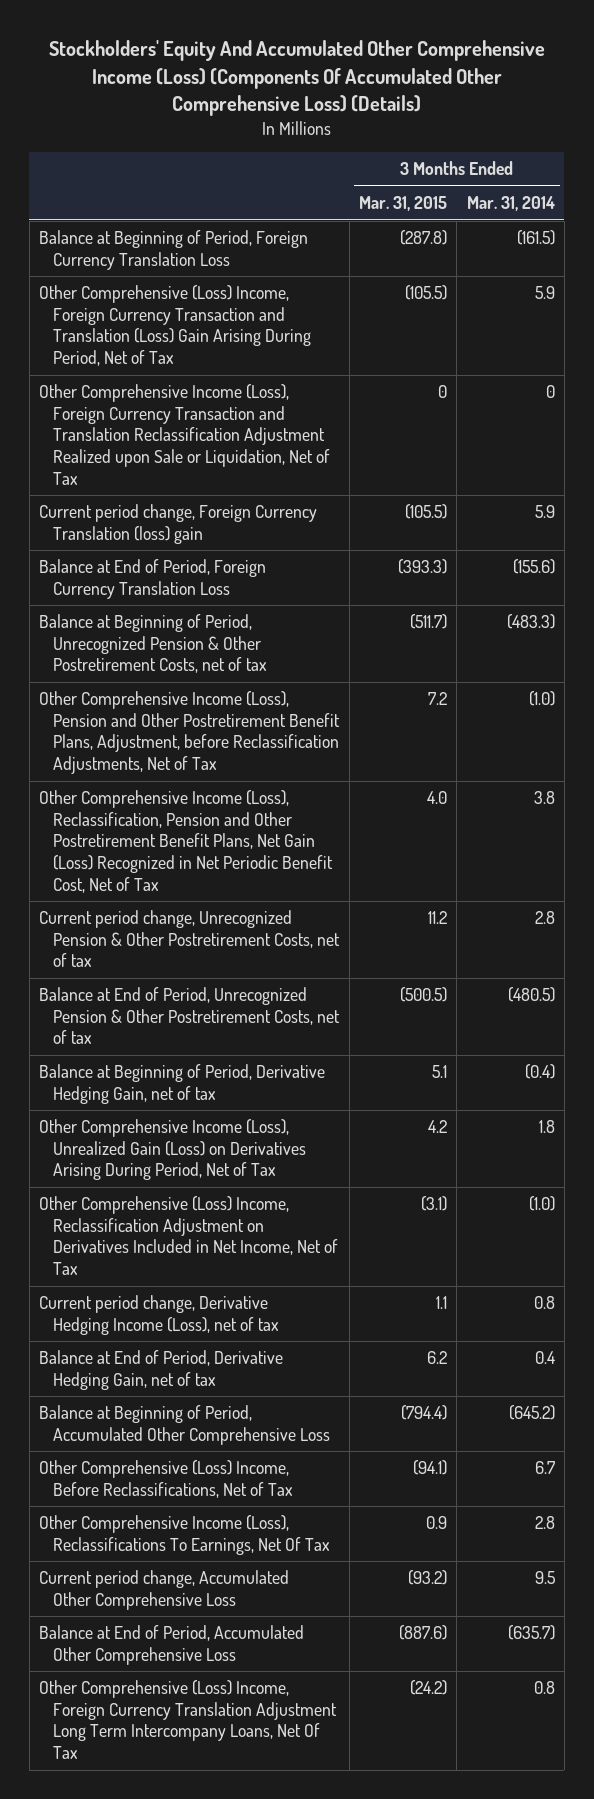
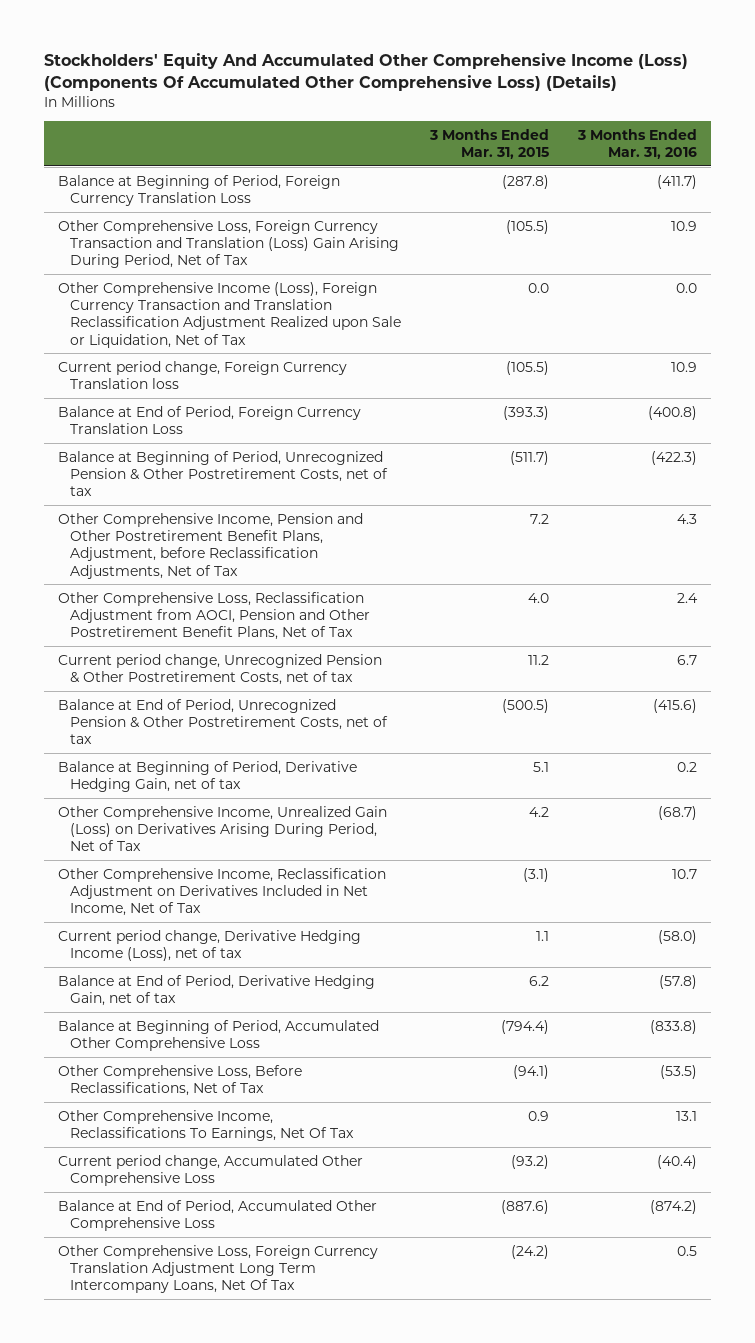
[466,196,555,212] Mar. 31, 2014 -> none
none -> [576,128,697,159] 3 Months Ended Mar. 31, 2016
[39,285,312,367] Other Comprehensive (Loss) Income, Foreign Currency Transaction and Translation (Loss) Gain Arising During Period, Net of Tax -> [58,219,400,269] Other Comprehensive Loss, Foreign Currency Transaction and Translation (Loss) Gain Arising During Period, Net of Tax
[438,385,448,399] 0 -> [527,282,549,293] 0.0
[39,504,318,544] Current period change, Foreign Currency Translation (loss) gain -> [58,360,348,390] Current period change, Foreign Currency Translation loss
[39,691,341,775] Other Comprehensive Income (Loss), Pension and Other Postretirement Benefit Plans, Adjustment, before Reclassification Adjustments, Net of Tax -> [58,512,364,579] Other Comprehensive Income, Pension and Other Postretirement Benefit Plans, Adjustment, before Reclassification Adjustments, Net of Tax
[39,790,334,893] Other Comprehensive Income (Loss), Reclassification, Pension and Other Postretirement Benefit Plans, Net Gain (Loss) Recognized in Net Periodic Benefit Cost, Net of Tax -> [58,591,371,641] Other Comprehensive Loss, Reclassification Adjustment from AOCI, Pension and Other Postretirement Benefit Plans, Net of Tax
[39,1119,307,1181] Other Comprehensive Income (Loss), Unrealized Gain (Loss) on Derivatives Arising During Period, Net of Tax -> [58,805,388,852] Other Comprehensive Income, Unrealized Gain (Loss) on Derivatives Arising During Period, Net of Tax
[39,1196,339,1276] Other Comprehensive (Loss) Income, Reclassification Adjustment on Derivatives Included in Net Income, Net of Tax -> [58,867,387,917] Other Comprehensive Income, Reclassification Adjustment on Derivatives Included in Net Income, Net of Tax
[39,1460,294,1498] Other Comprehensive (Loss) Income, Before Reclassifications, Net of Tax -> [58,1064,303,1097] Other Comprehensive Loss, Before Reclassifications, Net of Tax
[39,1515,331,1555] Other Comprehensive Income (Loss), Reclassifications To Earnings, Net Of Tax -> [58,1109,355,1142] Other Comprehensive Income, Reclassifications To Earnings, Net Of Tax
[39,1680,338,1760] Other Comprehensive (Loss) Income, Foreign Currency Translation Adjustment Long Term Intercompany Loans, Net Of Tax -> [58,1244,379,1294] Other Comprehensive Loss, Foreign Currency Translation Adjustment Long Term Intercompany Loans, Net Of Tax

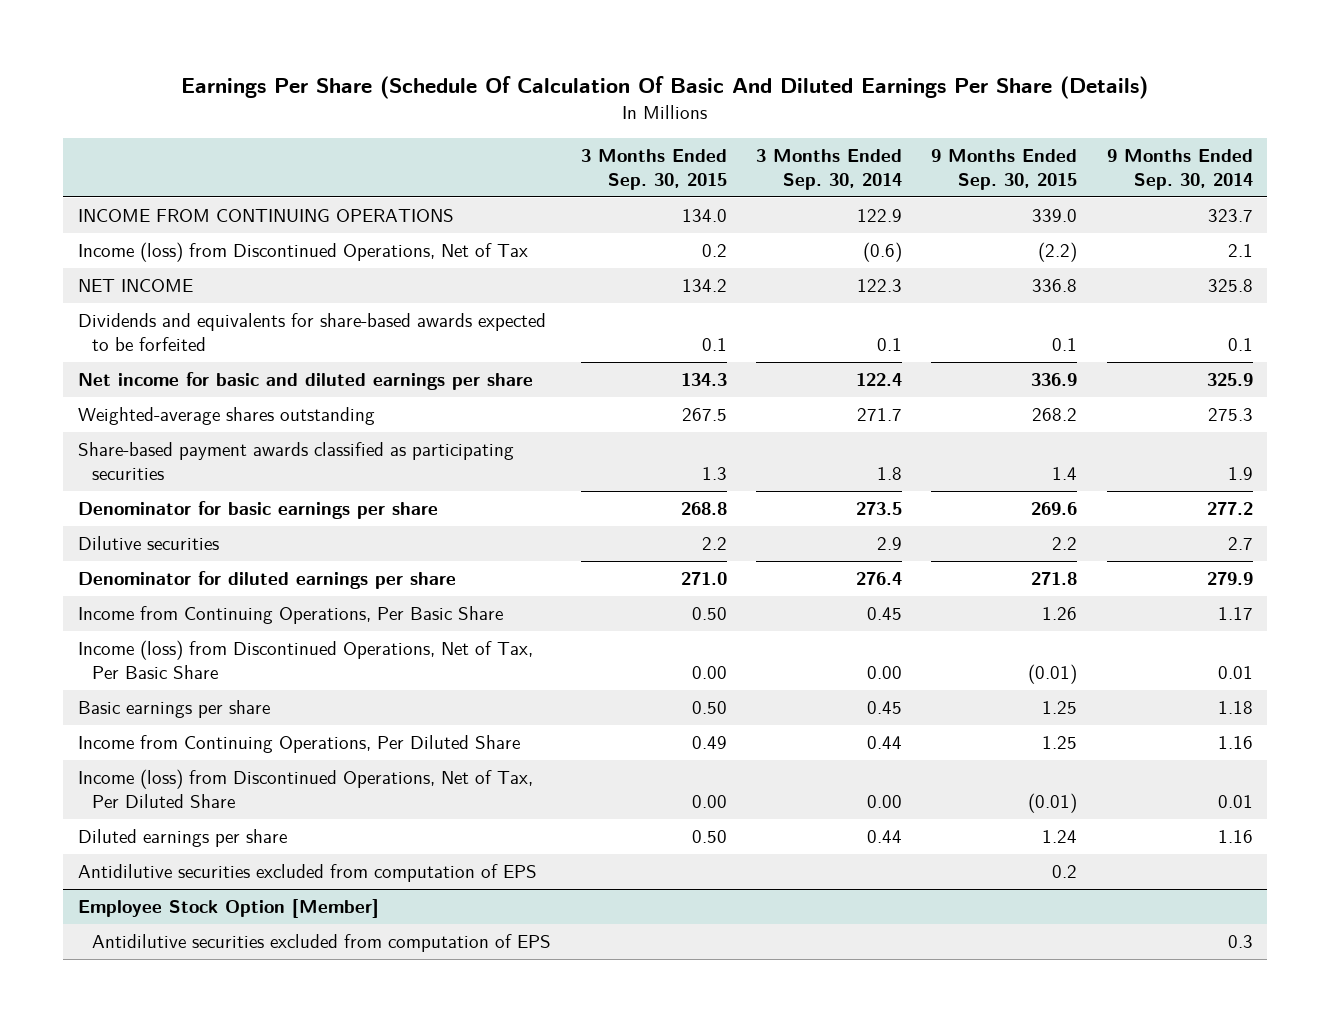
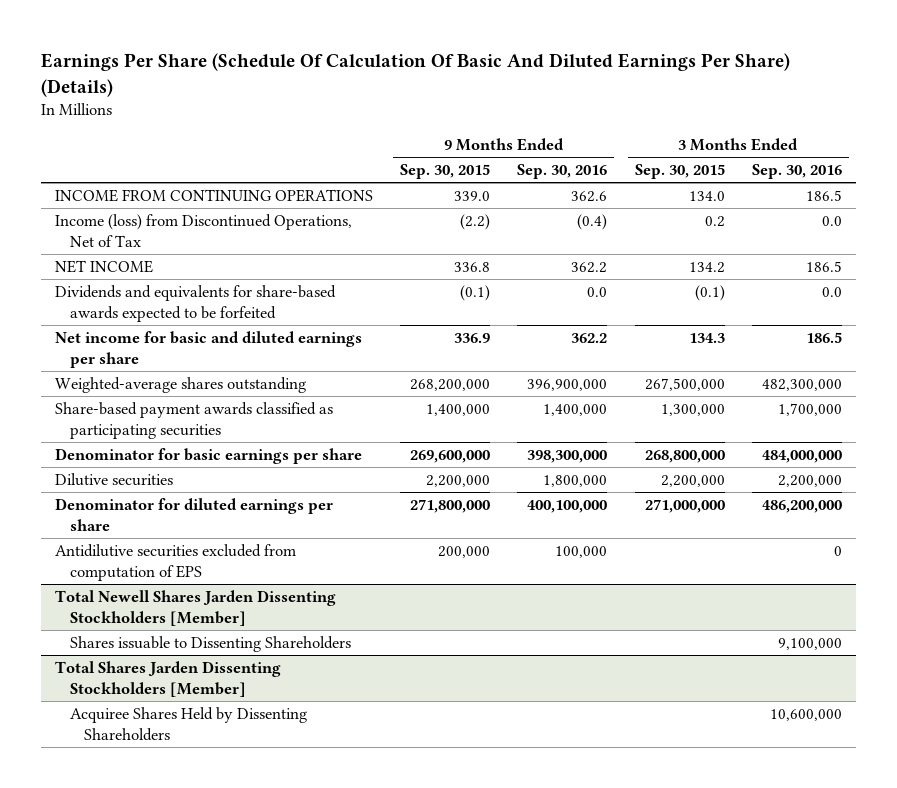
[181,76,1149,100] Earnings Per Share (Schedule Of Calculation Of Basic And Diluted Earnings Per Share (Details) -> [40,52,790,97] Earnings Per Share (Schedule Of Calculation Of Basic And Diluted Earnings Per Share) (Details)
[755,149,902,191] 3 Months Ended Sep. 30, 2014 -> none
[1106,149,1253,191] 9 Months Ended Sep. 30, 2014 -> none
none -> [517,164,608,180] Sep. 30, 2016
none -> [752,164,843,180] Sep. 30, 2016
[701,338,727,352] 0.1 -> [694,285,725,302] (0.1)
[1052,338,1078,352] 0.1 -> [460,285,491,302] (0.1)
[77,606,503,625] Income from Continuing Operations, Per Basic Share -> none
[77,640,533,680] Income (loss) from Discontinued Operations, Net of Tax, Per Basic Share -> none
[77,700,270,719] Basic earnings per share -> none
[77,735,520,754] Income from Continuing Operations, Per Diluted Share -> none
[77,769,533,809] Income (loss) from Discontinued Operations, Net of Tax, Per Diluted Share -> none
[77,829,287,848] Diluted earnings per share -> none
[77,899,379,919] Employee Stock Option [Member] -> none
[92,934,552,953] Antidilutive securities excluded from computation of EPS -> none
[681,408,727,422] 267.5 -> [644,378,725,392] 267,500,000
[1032,408,1078,422] 268.2 -> [410,379,491,392] 268,200,000
[701,467,727,481] 1.3 -> [660,404,725,417] 1,300,000
[1052,467,1078,481] 1.4 -> [426,404,491,417] 1,400,000
[680,502,727,516] 268.8 -> [644,450,725,464] 268,800,000
[1031,502,1078,516] 269.6 -> [410,450,491,464] 269,600,000
[701,537,727,551] 2.2 -> [660,475,725,488] 2,200,000
[1052,537,1078,551] 2.2 -> [426,475,491,488] 2,200,000
[680,572,727,586] 271.0 -> [644,499,725,514] 271,000,000
[1031,572,1078,586] 271.8 -> [410,499,491,514] 271,800,000
[1052,865,1078,879] 0.2 -> [438,546,491,559] 200,000
none -> [54,590,336,626] Total Newell Shares Jarden Dissenting Stockholders [Member]
none -> [69,636,351,653] Shares issuable to Dissenting Shareholders
none -> [54,661,281,697] Total Shares Jarden Dissenting Stockholders [Member]
none -> [69,707,307,741] Acquiree Shares Held by Dissenting Shareholders

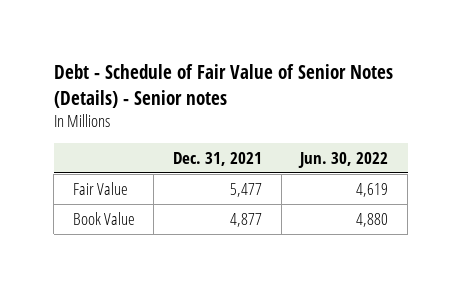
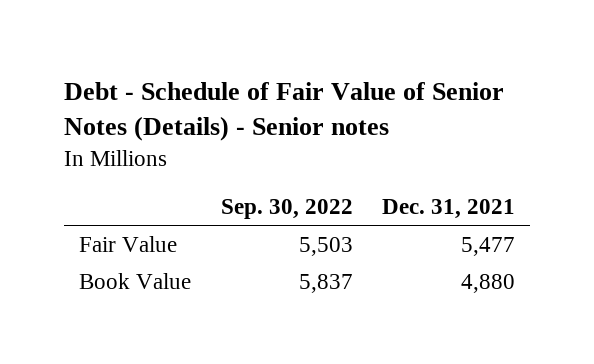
[298,151,389,168] Jun. 30, 2022 -> none
none -> [220,199,353,220] Sep. 30, 2022
[230,212,263,227] 4,877 -> [461,273,516,293] 4,880

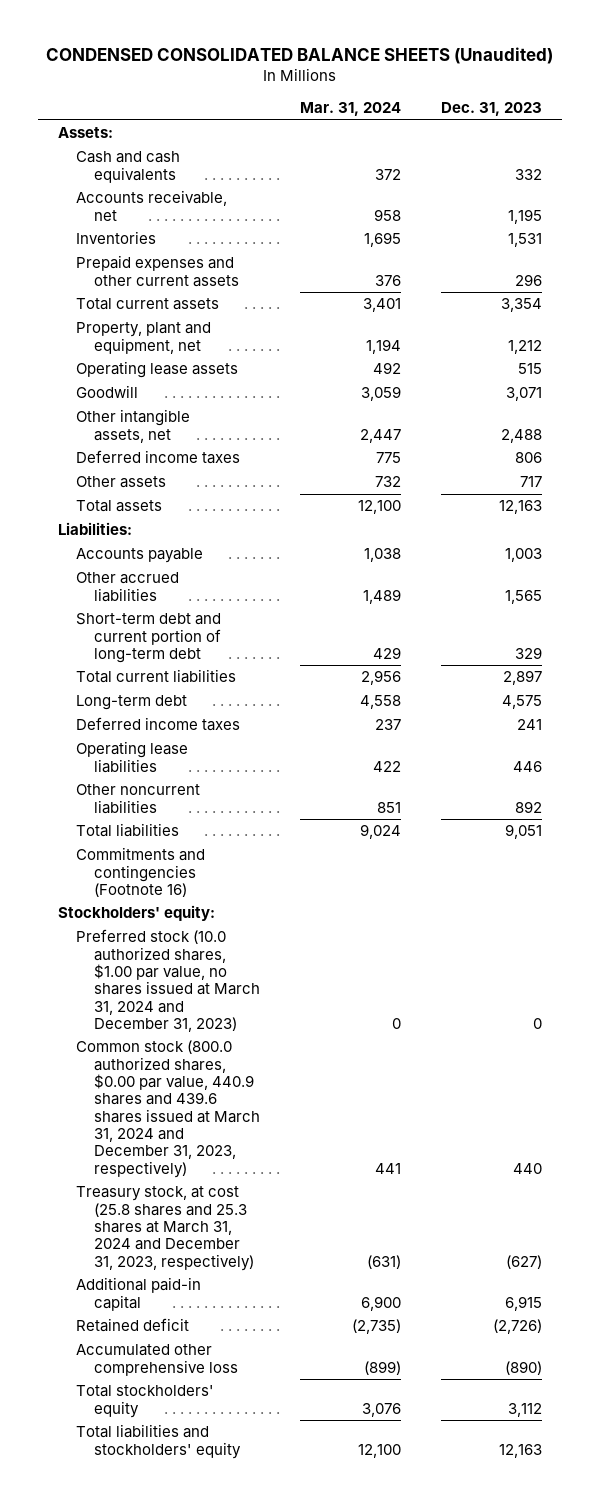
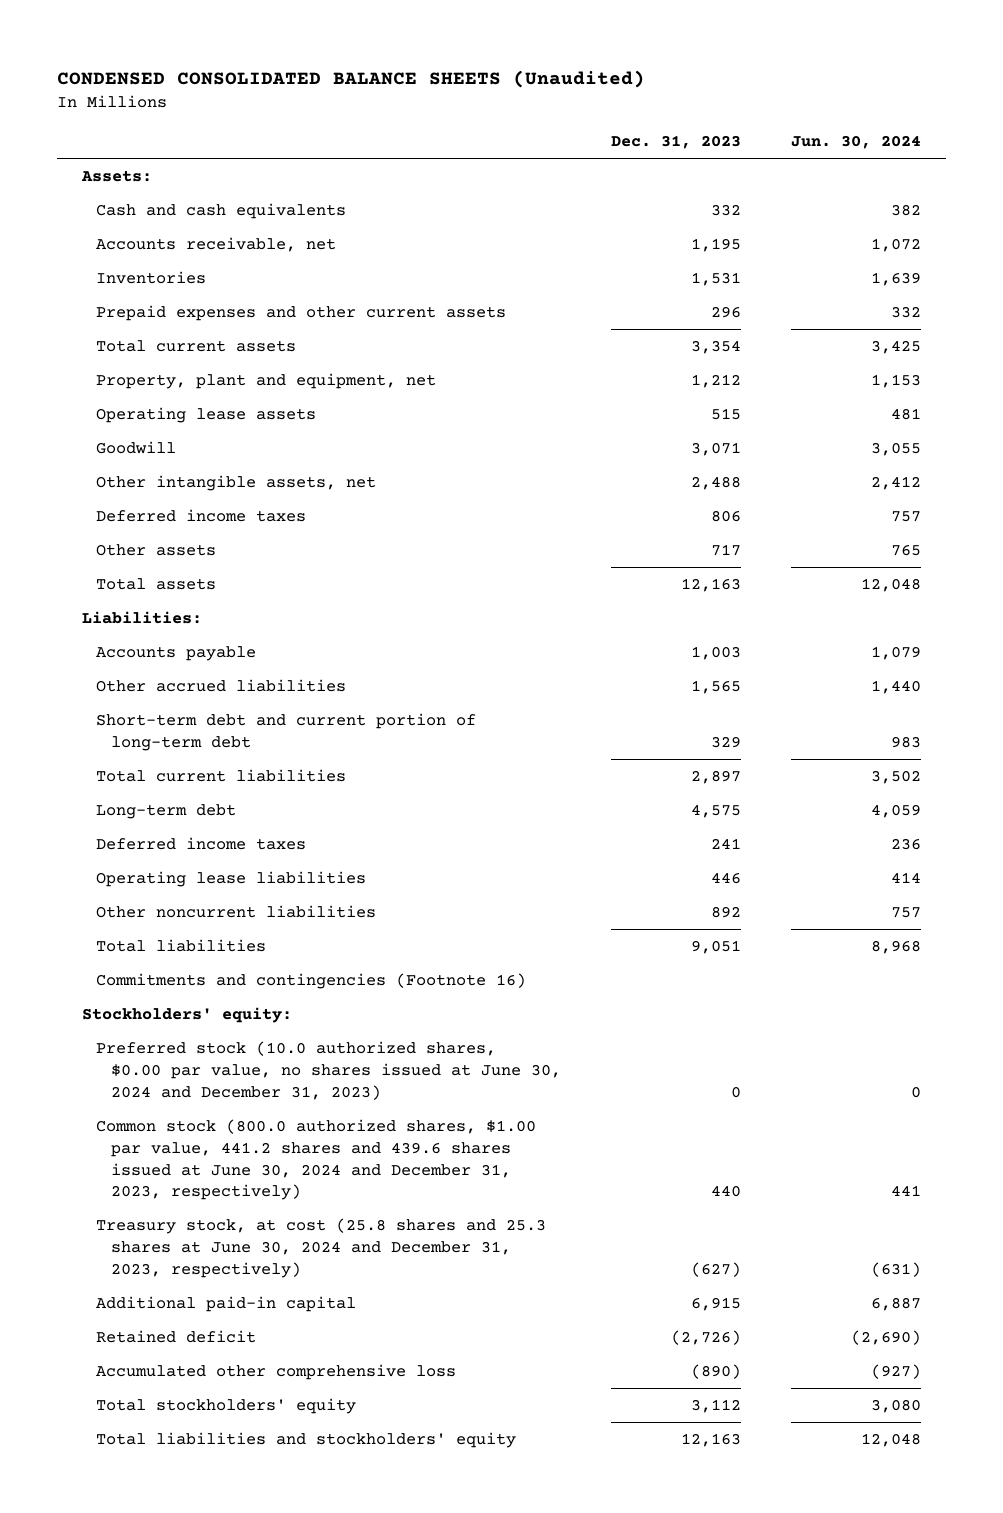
[299,102,401,117] Mar. 31, 2024 -> none
none -> [790,135,921,150] Jun. 30, 2024
[75,929,260,1032] Preferred stock (10.0 authorized shares, $1.00 par value, no shares issued at March 31, 2024 and December 31, 2023) -> [96,1041,561,1100] Preferred stock (10.0 authorized shares, $0.00 par value, no shares issued at June 30, 2024 and December 31, 2023)
[75,1040,260,1178] Common stock (800.0 authorized shares, $0.00 par value, 440.9 shares and 439.6 shares issued at March 31, 2024 and December 31, 2023, respectively) -> [96,1119,537,1201] Common stock (800.0 authorized shares, $1.00 par value, 441.2 shares and 439.6 shares issued at June 30, 2024 and December 31, 2023, respectively)
[75,1186,254,1271] Treasury stock, at cost (25.8 shares and 25.3 shares at March 31, 2024 and December 31, 2023, respectively) -> [96,1218,547,1278] Treasury stock, at cost (25.8 shares and 25.3 shares at June 30, 2024 and December 31, 2023, respectively)

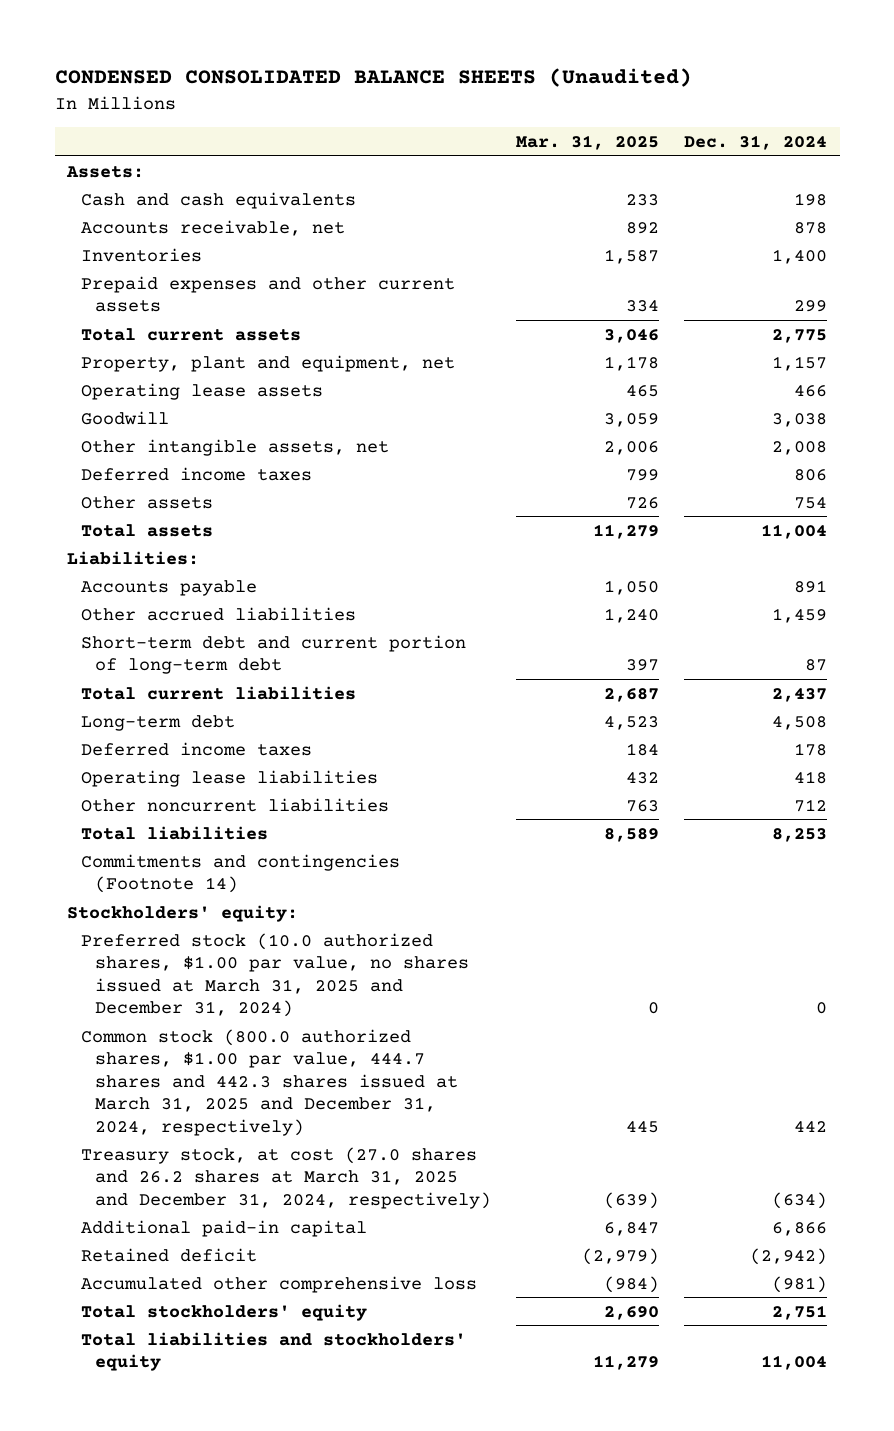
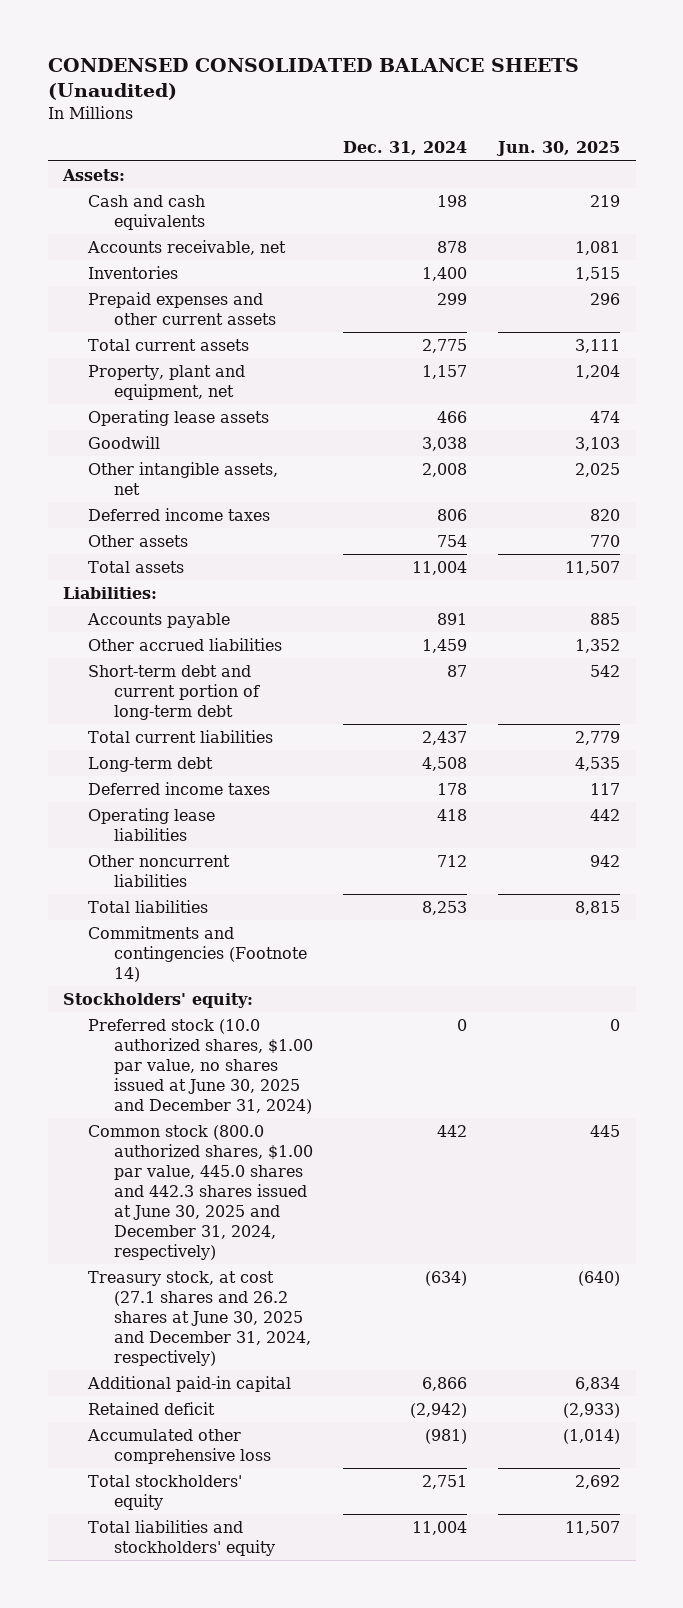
[516,134,660,150] Mar. 31, 2025 -> none
none -> [496,141,621,157] Jun. 30, 2025
[81,932,470,1018] Preferred stock (10.0 authorized shares, $1.00 par value, no shares issued at March 31, 2025 and December 31, 2024) -> [88,1018,313,1114] Preferred stock (10.0 authorized shares, $1.00 par value, no shares issued at June 30, 2025 and December 31, 2024)
[81,1028,459,1136] Common stock (800.0 authorized shares, $1.00 par value, 444.7 shares and 442.3 shares issued at March 31, 2025 and December 31, 2024, respectively) -> [88,1124,313,1260] Common stock (800.0 authorized shares, $1.00 par value, 445.0 shares and 442.3 shares issued at June 30, 2025 and December 31, 2024, respectively)
[81,1146,492,1209] Treasury stock, at cost (27.0 shares and 26.2 shares at March 31, 2025 and December 31, 2024, respectively) -> [88,1270,311,1366] Treasury stock, at cost (27.1 shares and 26.2 shares at June 30, 2025 and December 31, 2024, respectively)

